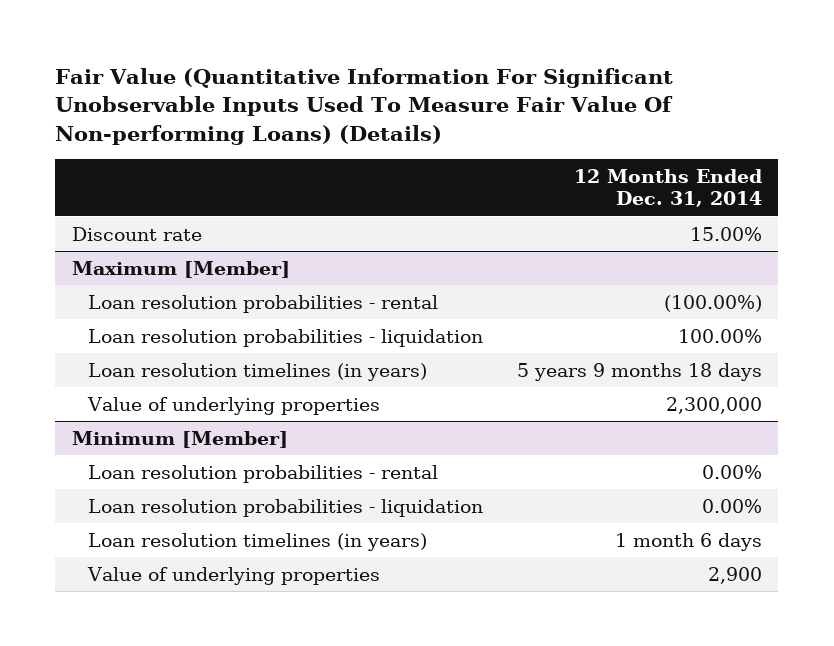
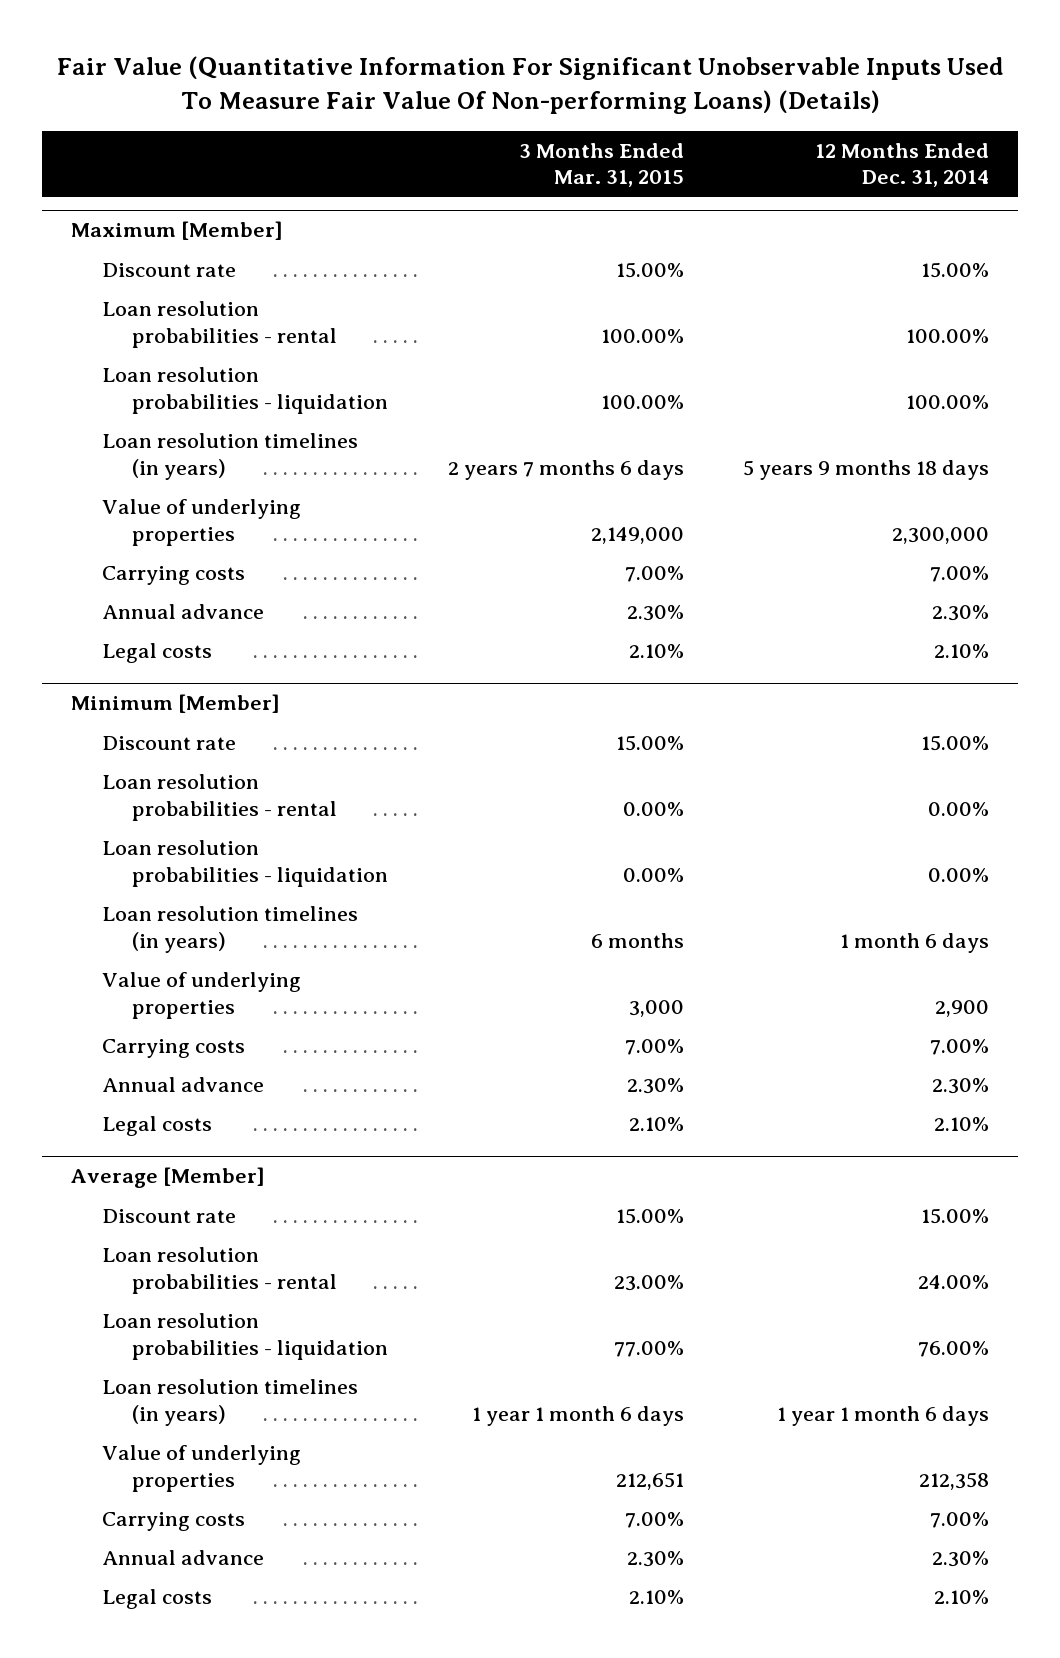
none -> [518,142,684,188] 3 Months Ended Mar. 31, 2015
[71,226,202,241] Discount rate -> none
none -> [101,263,236,278] Discount rate
[663,294,762,312] (100.00%) -> [905,328,989,343] 100.00%
none -> [101,566,245,586] Carrying costs
none -> [101,604,264,620] Annual advance
none -> [101,643,212,664] Legal costs
none -> [101,736,236,751] Discount rate
none -> [101,1039,245,1059] Carrying costs
none -> [101,1077,264,1093] Annual advance
none -> [101,1116,212,1137] Legal costs
none -> [71,1167,266,1189] Average [Member]
none -> [101,1209,236,1224] Discount rate
none -> [101,1247,338,1294] Loan resolution probabilities - rental
none -> [101,1313,389,1360] Loan resolution probabilities - liquidation
none -> [101,1379,358,1426] Loan resolution timelines (in years)
none -> [101,1445,301,1492] Value of underlying properties
none -> [101,1512,245,1532] Carrying costs
none -> [101,1550,264,1566] Annual advance
none -> [101,1589,212,1610] Legal costs

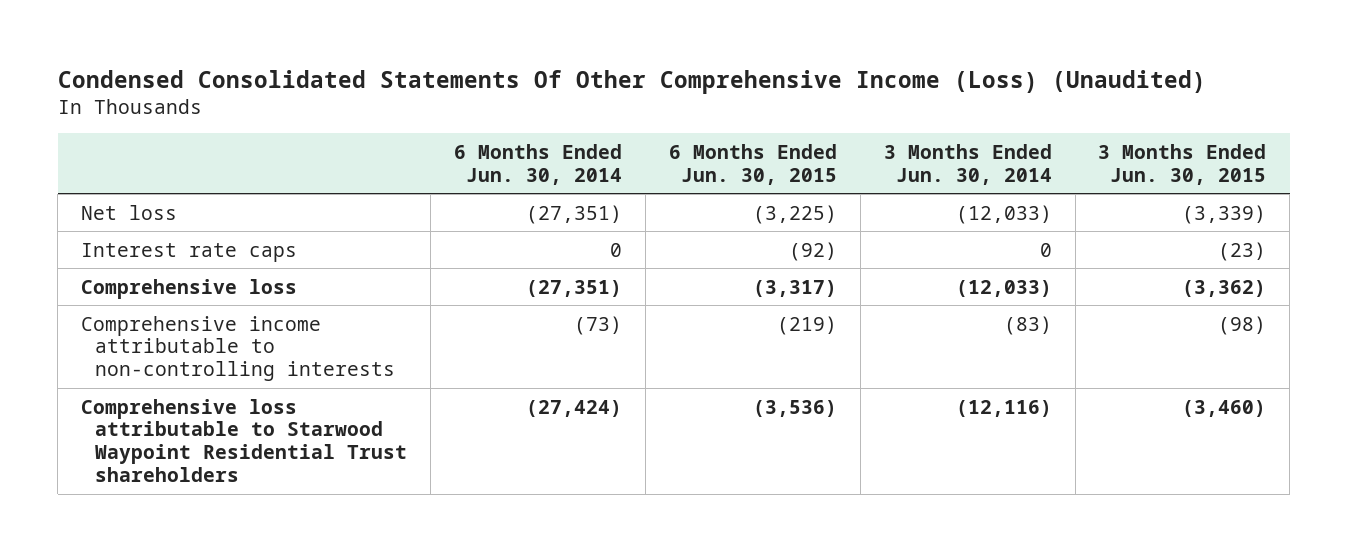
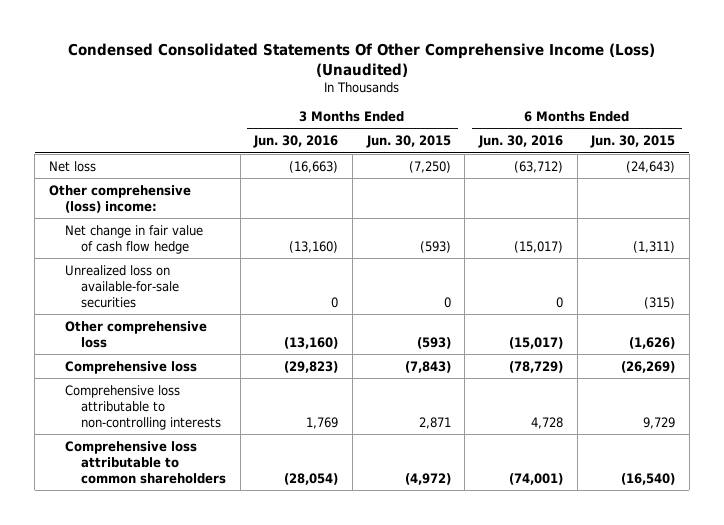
[453,143,622,185] 6 Months Ended Jun. 30, 2014 -> none
[883,143,1052,185] 3 Months Ended Jun. 30, 2014 -> none
none -> [253,135,339,149] Jun. 30, 2016
none -> [477,135,563,149] Jun. 30, 2016
[80,242,297,262] Interest rate caps -> none
[752,204,837,224] (3,225) -> [626,160,676,173] (24,643)
[1182,204,1267,224] (3,339) -> [408,160,451,173] (7,250)
none -> [48,184,191,213] Other comprehensive (loss) income:
none -> [65,224,204,254] Net change in fair value of cash flow hedge
none -> [65,264,180,309] Unrealized loss on available-for-sale securities
none -> [65,320,208,348] Other comprehensive loss
[752,279,837,297] (3,317) -> [621,360,676,373] (26,269)
[1182,279,1267,297] (3,362) -> [404,360,451,373] (7,843)
[80,315,395,382] Comprehensive income attributable to non-controlling interests -> [65,384,222,431] Comprehensive loss attributable to non-controlling interests
[776,315,837,335] (219) -> [643,417,676,430] 9,729
[1218,315,1267,335] (98) -> [418,417,451,430] 2,871
[80,398,407,483] Comprehensive loss attributable to Starwood Waypoint Residential Trust shareholders -> [65,440,227,485] Comprehensive loss attributable to common shareholders
[752,399,837,417] (3,536) -> [621,473,676,486] (16,540)
[1182,399,1267,417] (3,460) -> [404,473,451,486] (4,972)

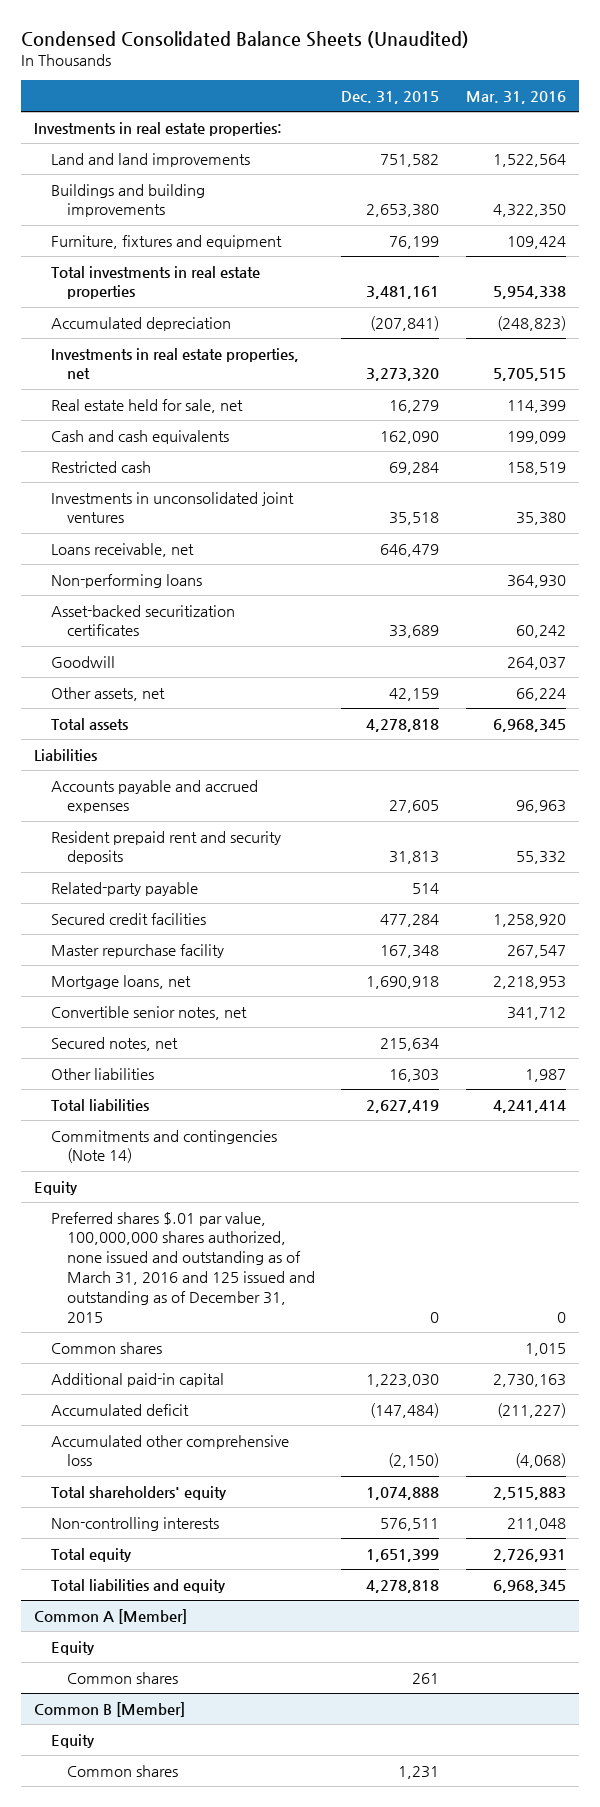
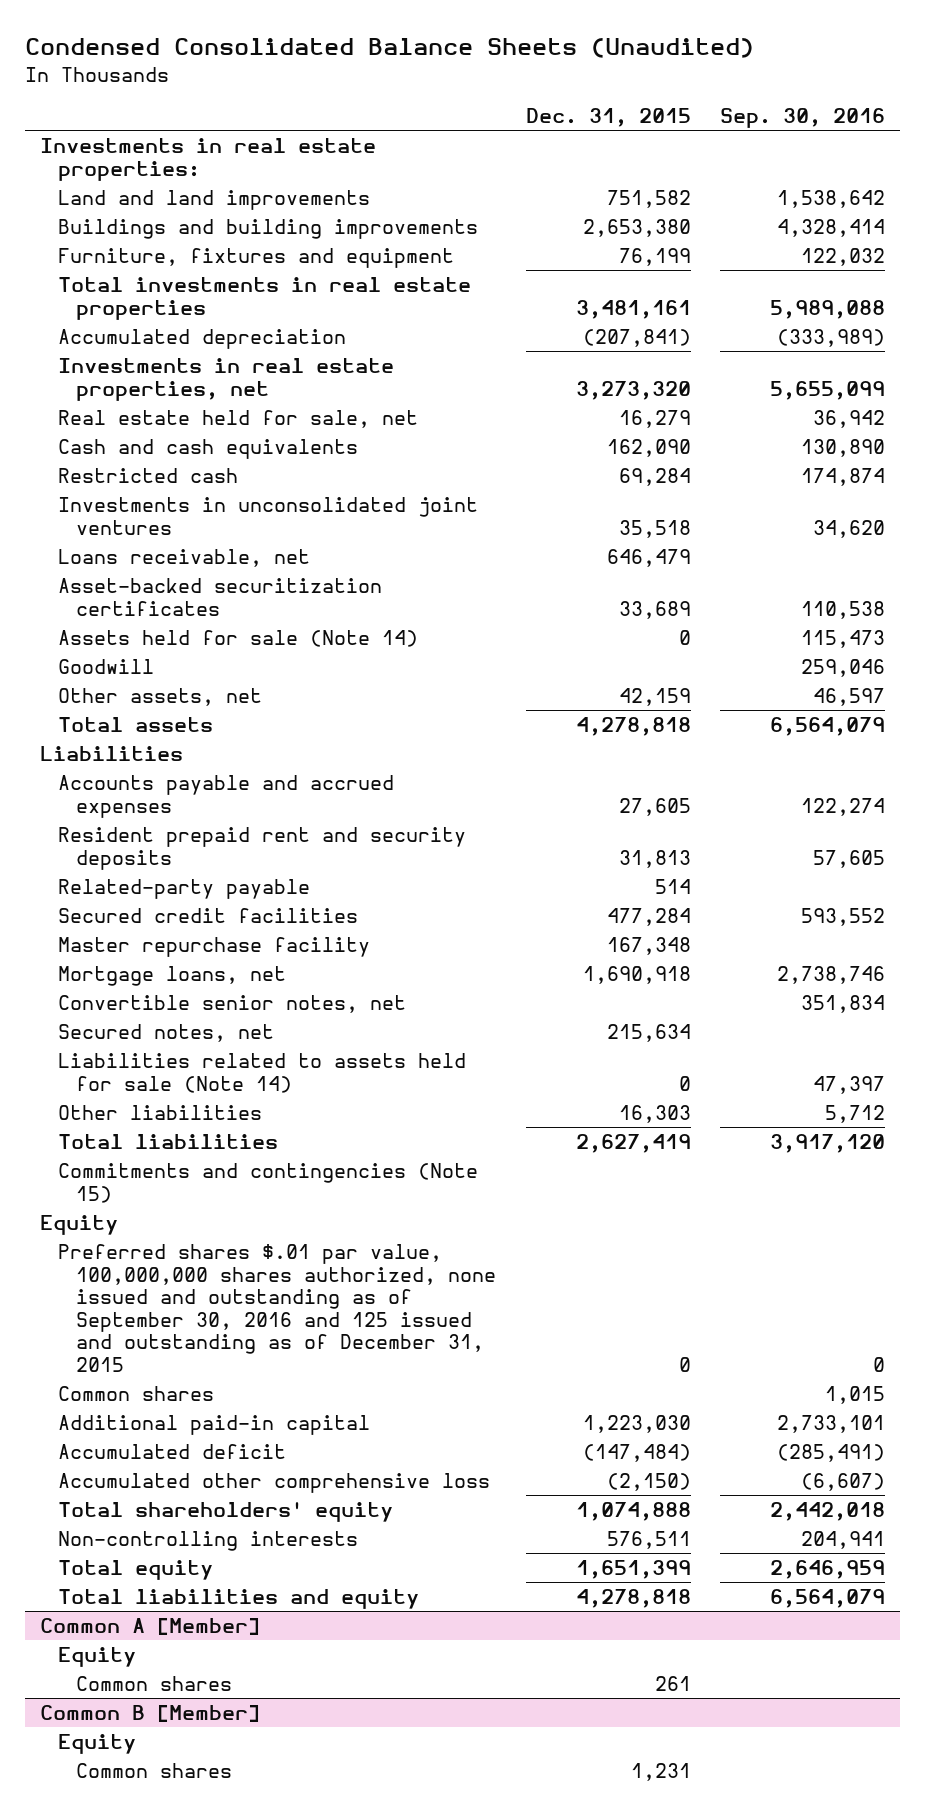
[465,91,566,105] Mar. 31, 2016 -> none
none -> [719,108,885,129] Sep. 30, 2016
[50,573,202,588] Non-performing loans -> none
none -> [58,629,419,647] Assets held for sale (Note 14)
none -> [58,1052,467,1093] Liabilities related to assets held for sale (Note 14)
[50,1129,277,1164] Commitments and contingencies (Note 14) -> [58,1162,479,1203] Commitments and contingencies (Note 15)
[50,1211,315,1323] Preferred shares $.01 par value, 100,000,000 shares authorized, none issued and outstanding as of March 31, 2016 and 125 issued and outstanding as of December 31, 2015 -> [58,1243,497,1372] Preferred shares $.01 par value, 100,000,000 shares authorized, none issued and outstanding as of September 30, 2016 and 125 issued and outstanding as of December 31, 2015

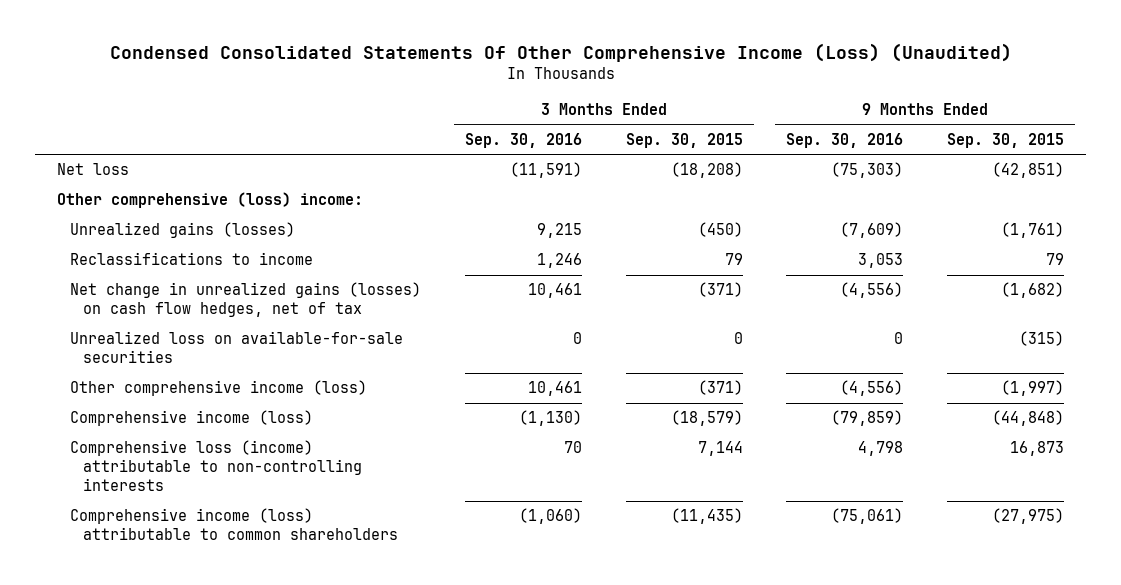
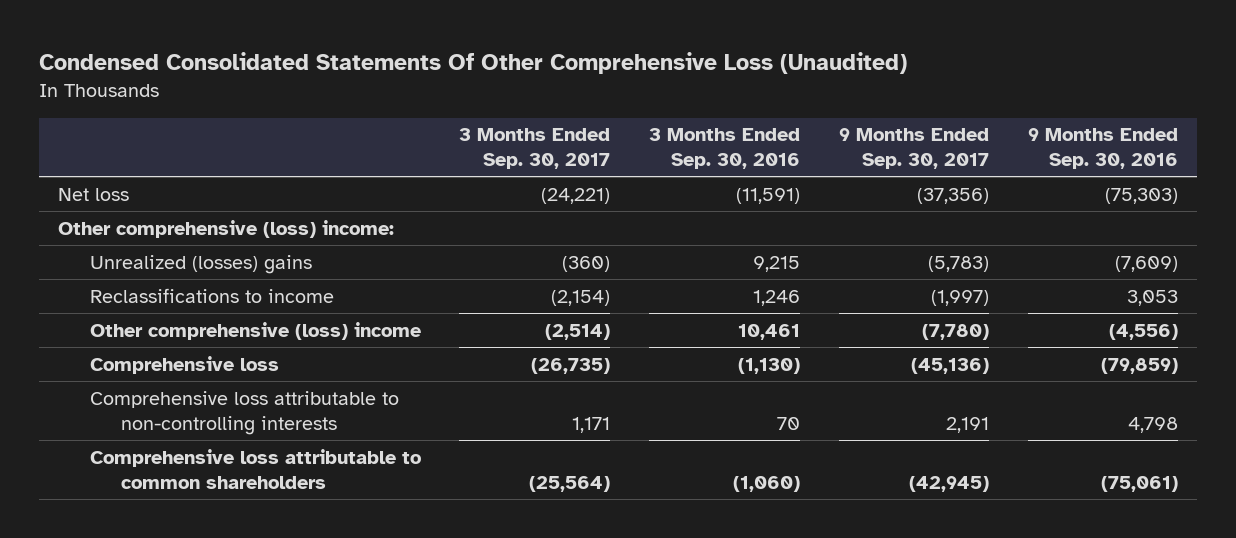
[109,42,1012,62] Condensed Consolidated Statements Of Other Comprehensive Income (Loss) (Unaudited) -> [38,52,907,75] Condensed Consolidated Statements Of Other Comprehensive Loss (Unaudited)
[625,132,743,148] Sep. 30, 2015 -> none
[947,132,1065,148] Sep. 30, 2015 -> none
none -> [459,128,611,170] 3 Months Ended Sep. 30, 2017
none -> [838,128,989,170] 9 Months Ended Sep. 30, 2017
[70,222,296,239] Unrealized gains (losses) -> [89,254,312,274] Unrealized (losses) gains
[70,282,422,318] Net change in unrealized gains (losses) on cash flow hedges, net of tax -> none
[70,331,404,364] Unrealized loss on available-for-sale securities -> none
[70,380,368,397] Other comprehensive income (loss) -> [89,321,421,340] Other comprehensive (loss) income
[70,410,314,427] Comprehensive income (loss) -> [89,355,279,374] Comprehensive loss
[70,440,363,492] Comprehensive loss (income) attributable to non-controlling interests -> [89,390,399,435] Comprehensive loss attributable to non-controlling interests
[70,508,399,541] Comprehensive income (loss) attributable to common shareholders -> [89,448,421,489] Comprehensive loss attributable to common shareholders

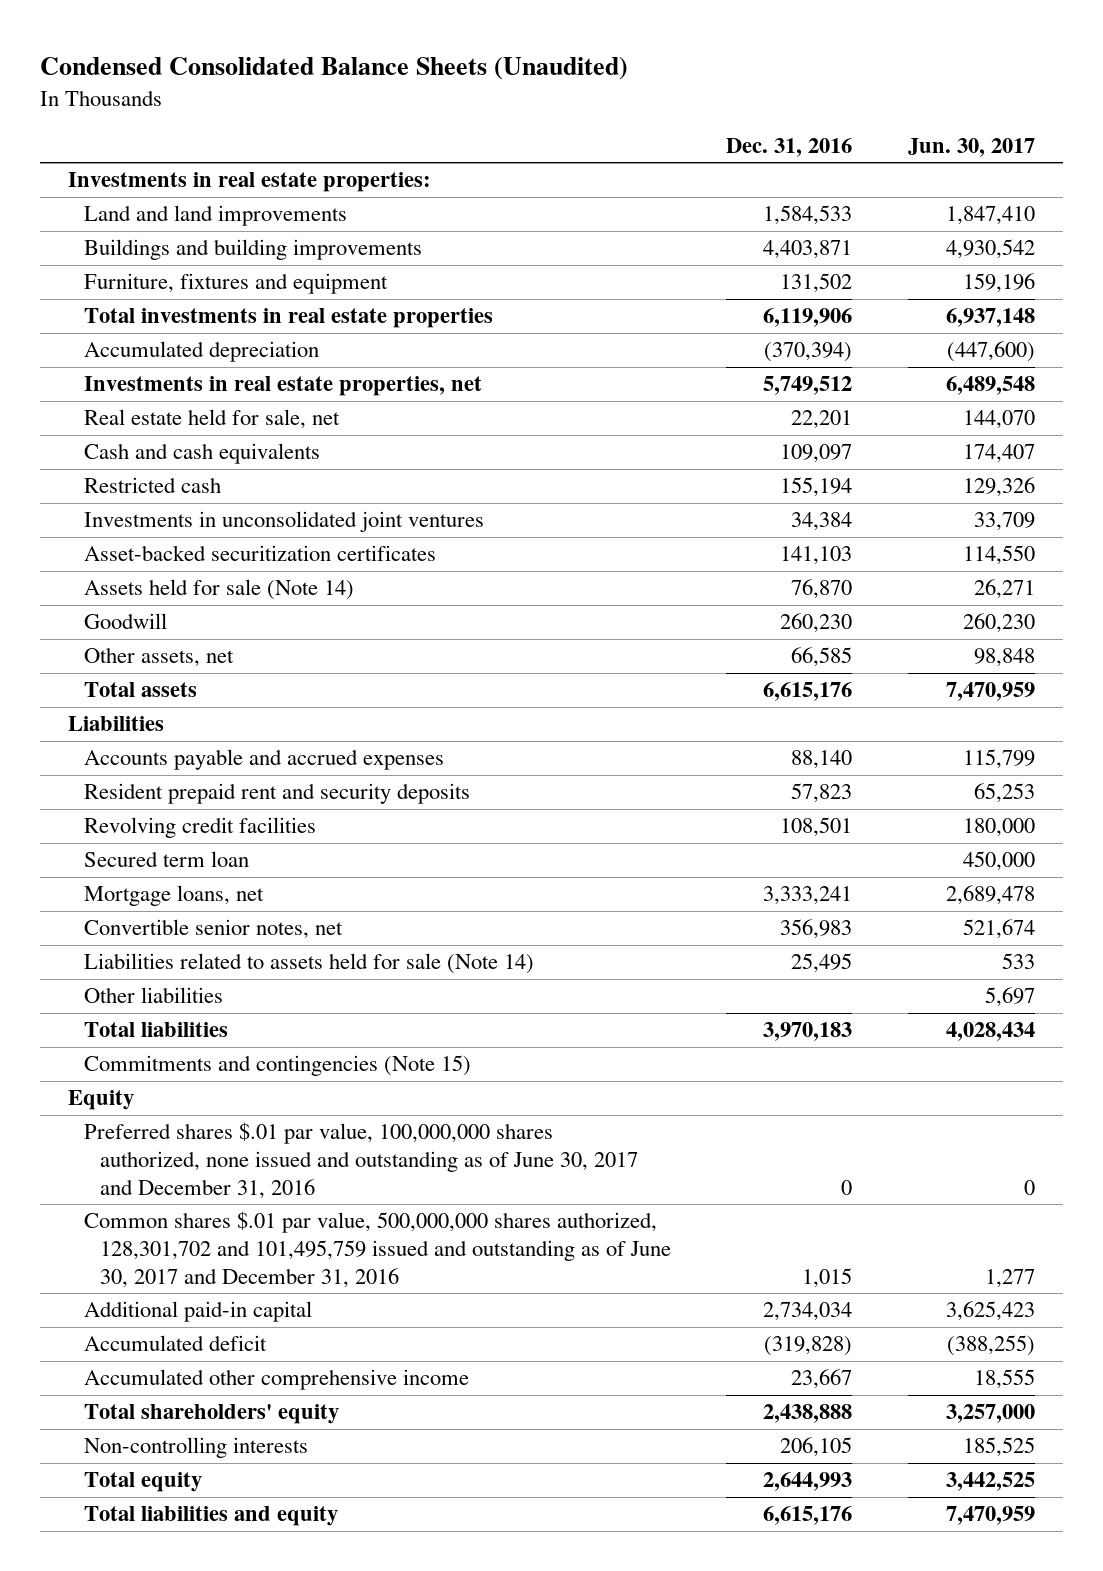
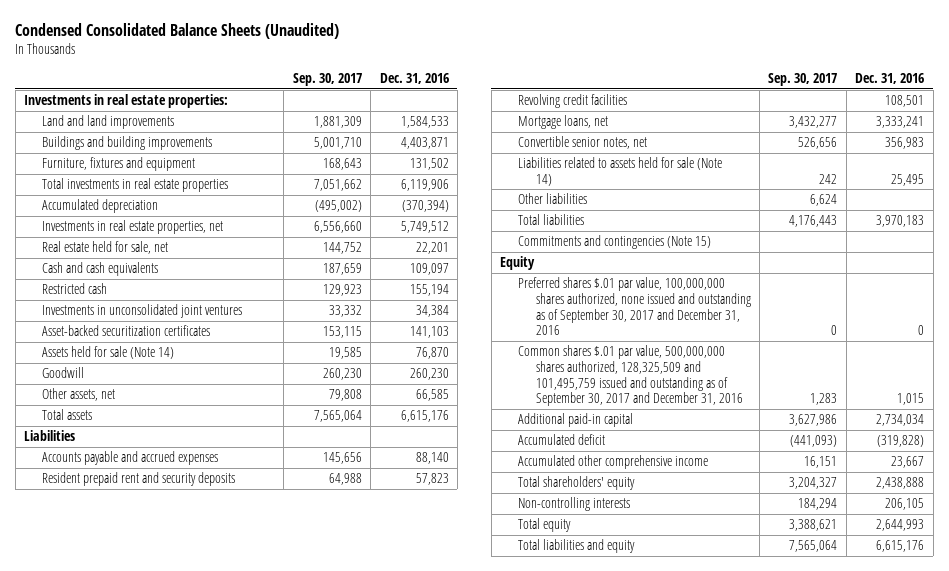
[908,137,1036,157] Jun. 30, 2017 -> none
none -> [292,72,362,86] Sep. 30, 2017
[83,851,249,868] Secured term loan -> none
[83,1122,638,1199] Preferred shares $.01 par value, 100,000,000 shares authorized, none issued and outstanding as of June 30, 2017 and December 31, 2016 -> [517,277,751,336] Preferred shares $.01 par value, 100,000,000 shares authorized, none issued and outstanding as of September 30, 2017 and December 31, 2016
[83,1211,671,1288] Common shares $.01 par value, 500,000,000 shares authorized, 128,301,702 and 101,495,759 issued and outstanding as of June 30, 2017 and December 31, 2016 -> [517,345,743,407] Common shares $.01 par value, 500,000,000 shares authorized, 128,325,509 and 101,495,759 issued and outstanding as of September 30, 2017 and December 31, 2016

